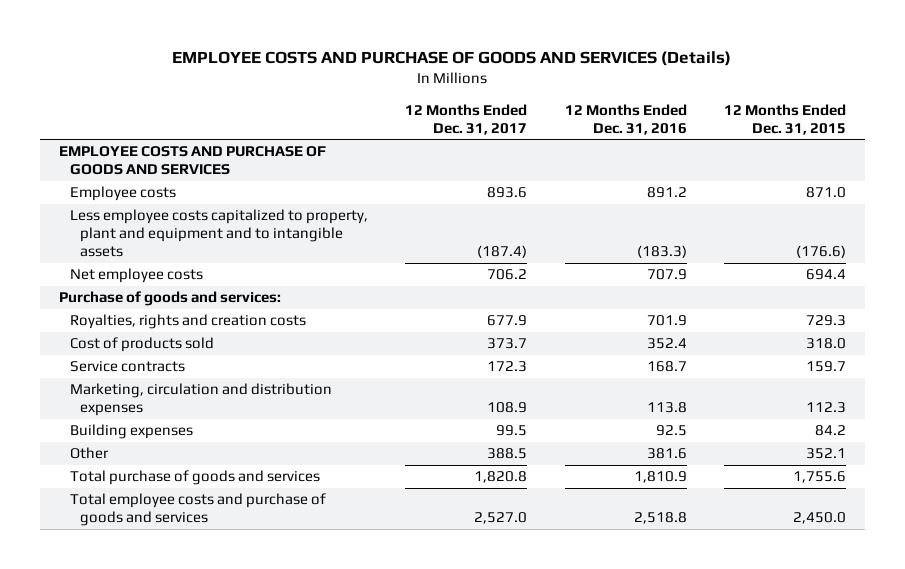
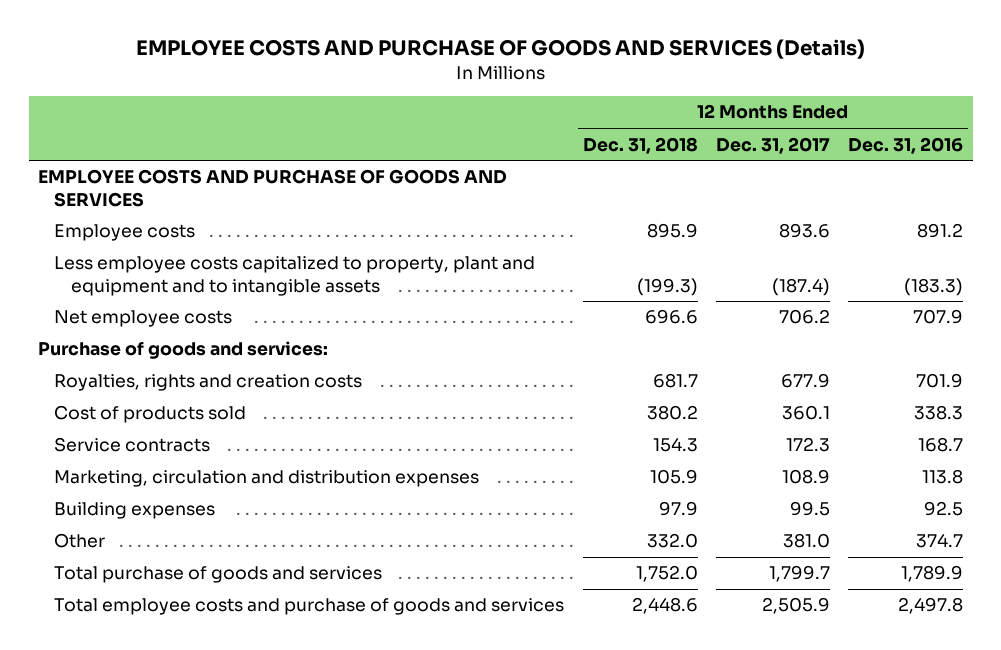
[724,103,847,135] 12 Months Ended Dec. 31, 2015 -> none
none -> [582,136,698,154] Dec. 31, 2018
[487,338,528,350] 373.7 -> [782,405,831,421] 360.1
[646,338,687,350] 352.4 -> [914,405,964,421] 338.3
[487,448,528,460] 388.5 -> [783,533,831,549] 381.0
[646,448,687,460] 381.6 -> [916,533,964,549] 374.7
[474,471,528,484] 1,820.8 -> [769,565,831,583] 1,799.7
[633,471,687,484] 1,810.9 -> [901,565,964,583] 1,789.9
[474,512,528,525] 2,527.0 -> [762,597,831,615] 2,505.9
[633,512,687,525] 2,518.8 -> [898,597,964,615] 2,497.8

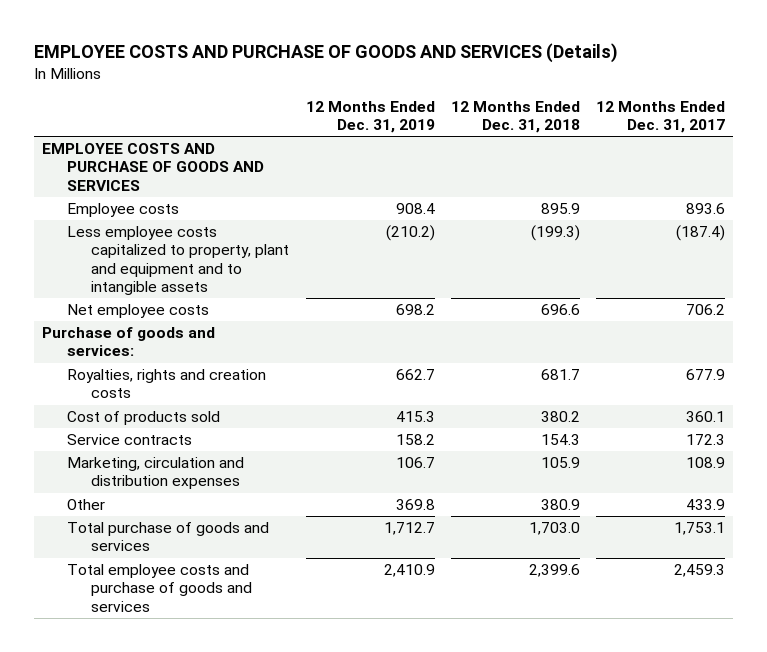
[848,136,964,154] Dec. 31, 2016 -> none
none -> [305,100,435,133] 12 Months Ended Dec. 31, 2019
[54,502,216,520] Building expenses -> none
[646,533,698,549] 332.0 -> [540,499,580,511] 380.9
[783,533,831,549] 381.0 -> [686,499,726,511] 433.9
[635,565,698,583] 1,752.0 -> [528,522,580,536] 1,703.0
[769,565,831,583] 1,799.7 -> [674,522,726,536] 1,753.1
[631,597,698,615] 2,448.6 -> [528,564,580,578] 2,399.6
[762,597,831,615] 2,505.9 -> [674,564,726,578] 2,459.3

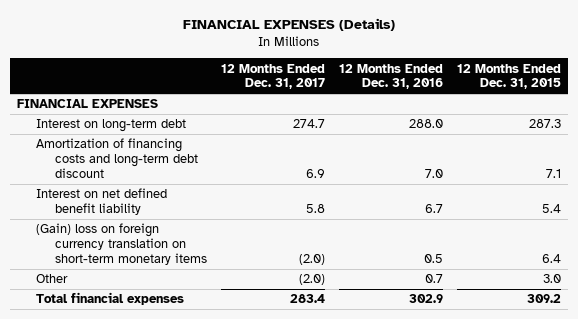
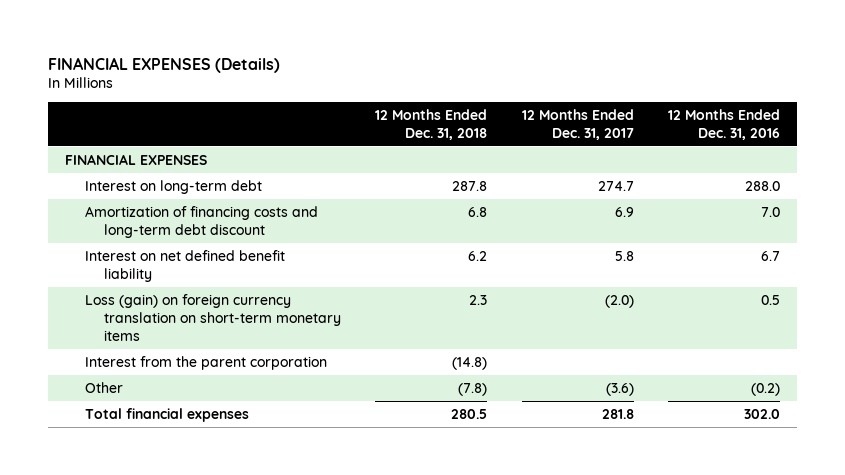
[457,63,562,90] 12 Months Ended Dec. 31, 2015 -> none
none -> [375,108,488,140] 12 Months Ended Dec. 31, 2018
[35,223,207,265] (Gain) loss on foreign currency translation on short-term monetary items -> [84,293,341,341] Loss (gain) on foreign currency translation on short-term monetary items
none -> [84,355,327,370] Interest from the parent corporation
[298,274,325,286] (2.0) -> [605,382,634,396] (3.6)
[424,274,443,284] 0.7 -> [750,382,780,396] (0.2)
[289,294,325,304] 283.4 -> [601,408,634,419] 281.8
[408,294,443,304] 302.9 -> [743,408,780,419] 302.0

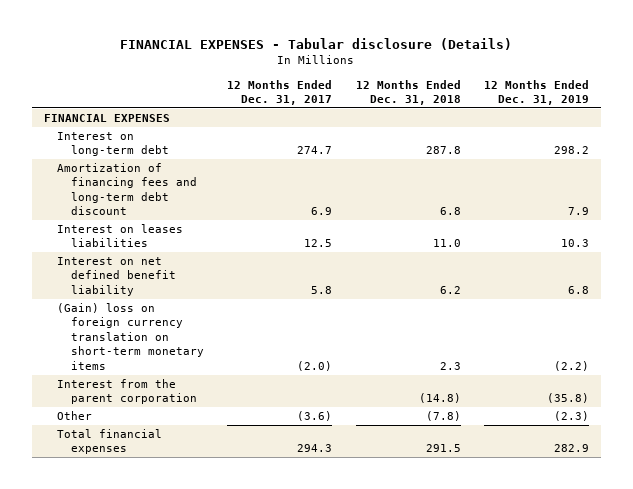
[48,56,281,73] FINANCIAL EXPENSES (Details) -> [120,38,513,51] FINANCIAL EXPENSES - Tabular disclosure (Details)
[667,108,780,140] 12 Months Ended Dec. 31, 2016 -> none
none -> [483,79,589,106] 12 Months Ended Dec. 31, 2019
[84,205,318,238] Amortization of financing costs and long-term debt discount -> [57,162,197,216] Amortization of financing fees and long-term debt discount
none -> [57,223,184,248] Interest on leases liabilities
[84,293,341,341] Loss (gain) on foreign currency translation on short-term monetary items -> [57,302,204,370] (Gain) loss on foreign currency translation on short-term monetary items
[451,408,488,419] 280.5 -> [425,444,461,453] 291.5
[601,408,634,419] 281.8 -> [297,444,333,453] 294.3

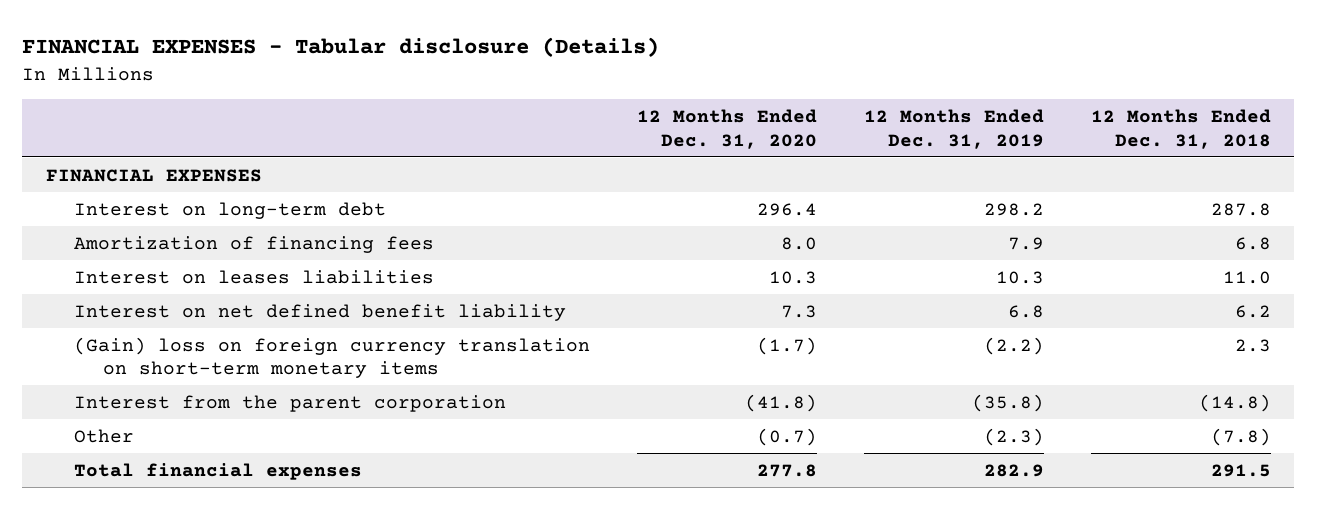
[227,79,333,106] 12 Months Ended Dec. 31, 2017 -> none
none -> [637,109,818,149] 12 Months Ended Dec. 31, 2020
[57,162,197,216] Amortization of financing fees and long-term debt discount -> [74,235,435,253] Amortization of financing fees

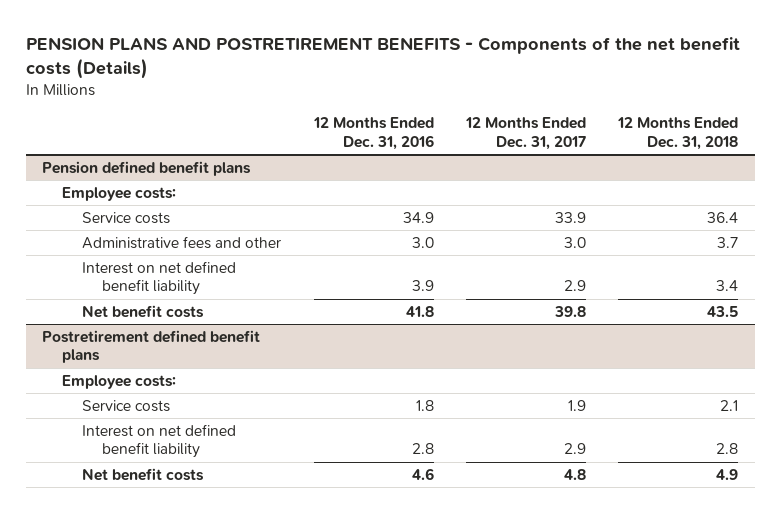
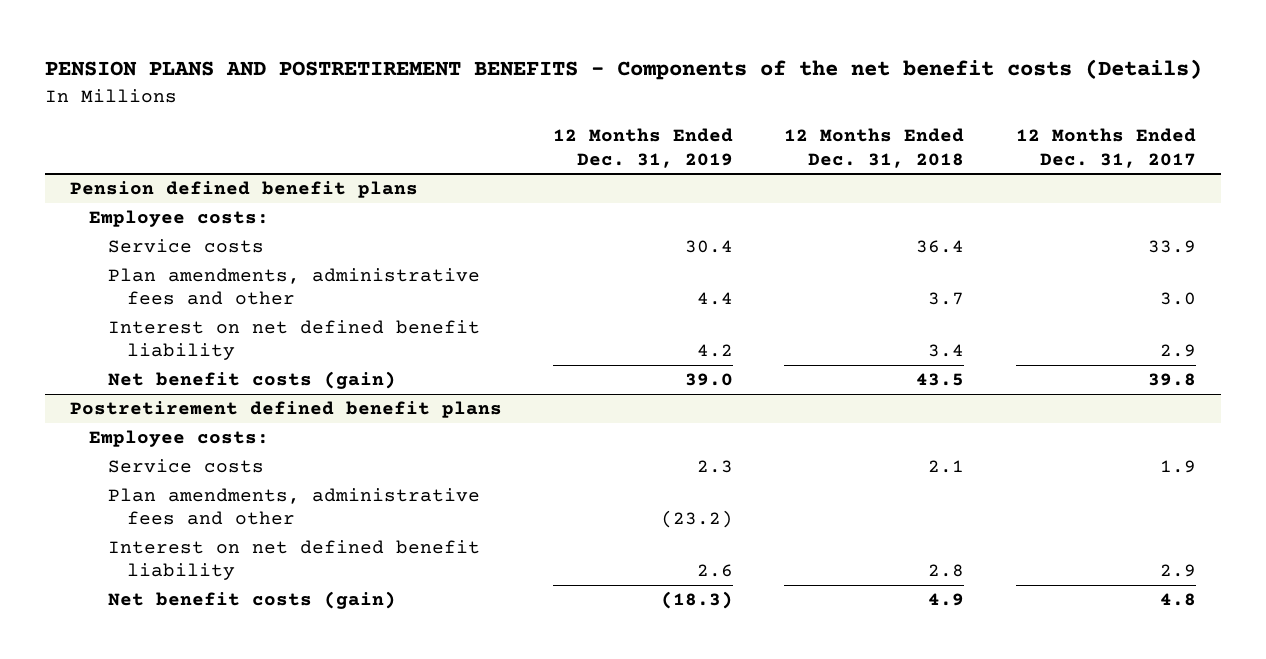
[312,117,434,150] 12 Months Ended Dec. 31, 2016 -> none
none -> [553,128,734,168] 12 Months Ended Dec. 31, 2019
[82,235,282,249] Administrative fees and other -> [107,268,480,306] Plan amendments, administrative fees and other
[82,304,205,318] Net benefit costs -> [107,371,396,390] Net benefit costs (gain)
none -> [107,488,480,526] Plan amendments, administrative fees and other
[82,467,205,481] Net benefit costs -> [107,591,396,610] Net benefit costs (gain)

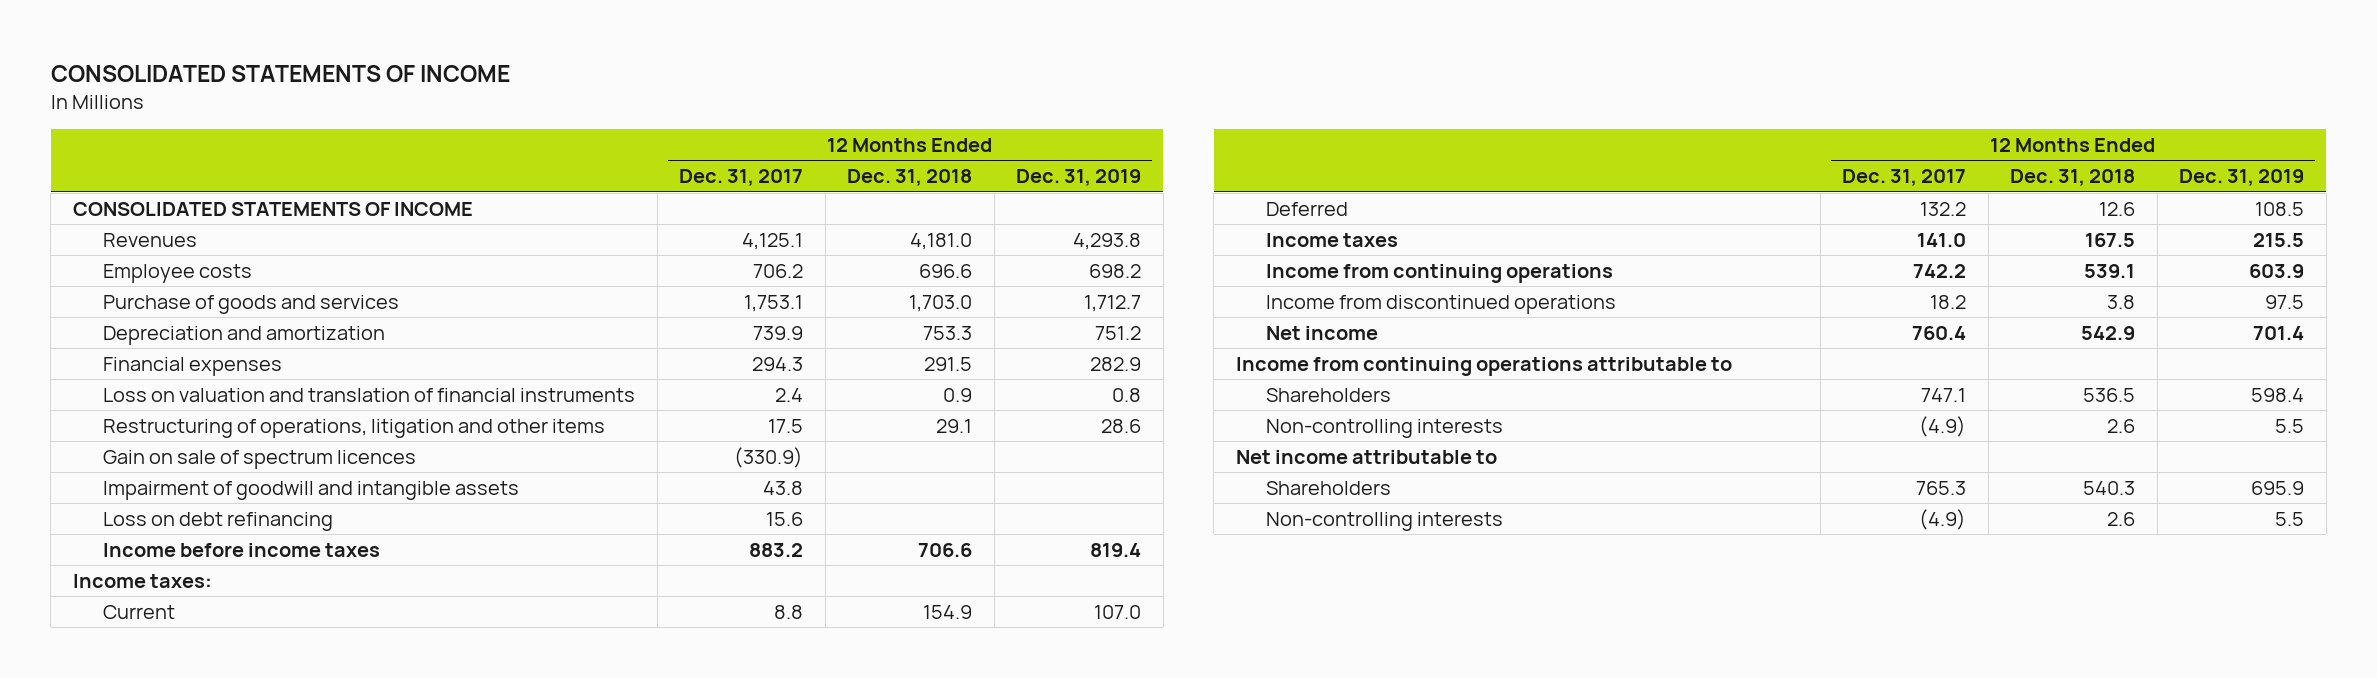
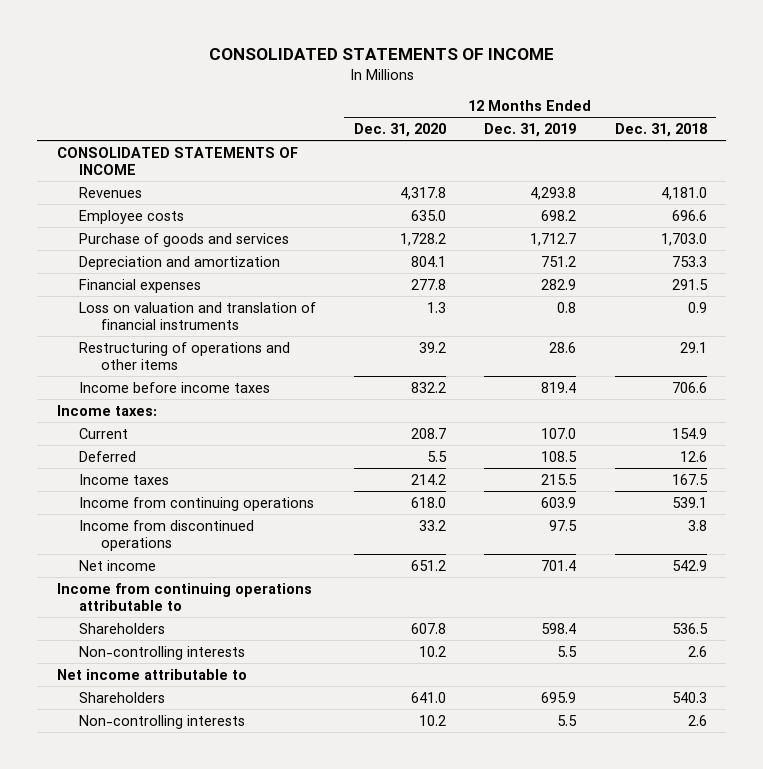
[679,169,804,187] Dec. 31, 2017 -> none
none -> [353,123,446,138] Dec. 31, 2020
[103,449,417,469] Gain on sale of spectrum licences -> none
[103,480,520,500] Impairment of goodwill and intangible assets -> none
[103,511,334,531] Loss on debt refinancing -> none
[103,418,606,438] Restructuring of operations, litigation and other items -> [78,341,290,370] Restructuring of operations and other items

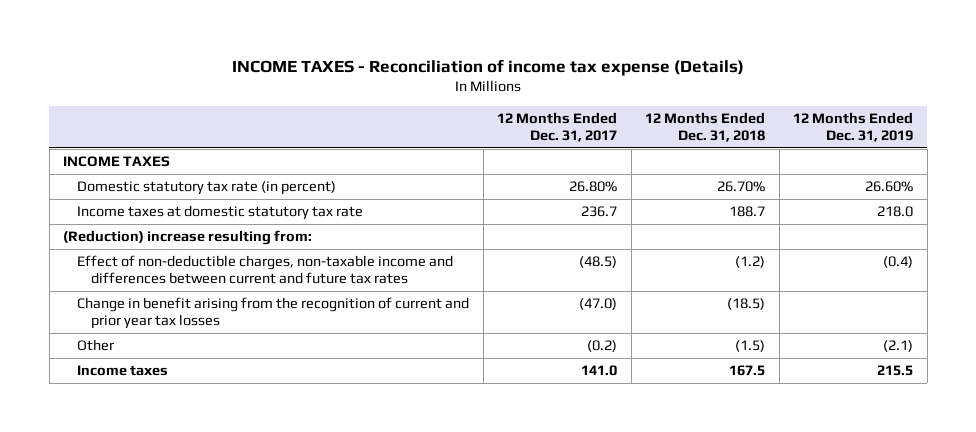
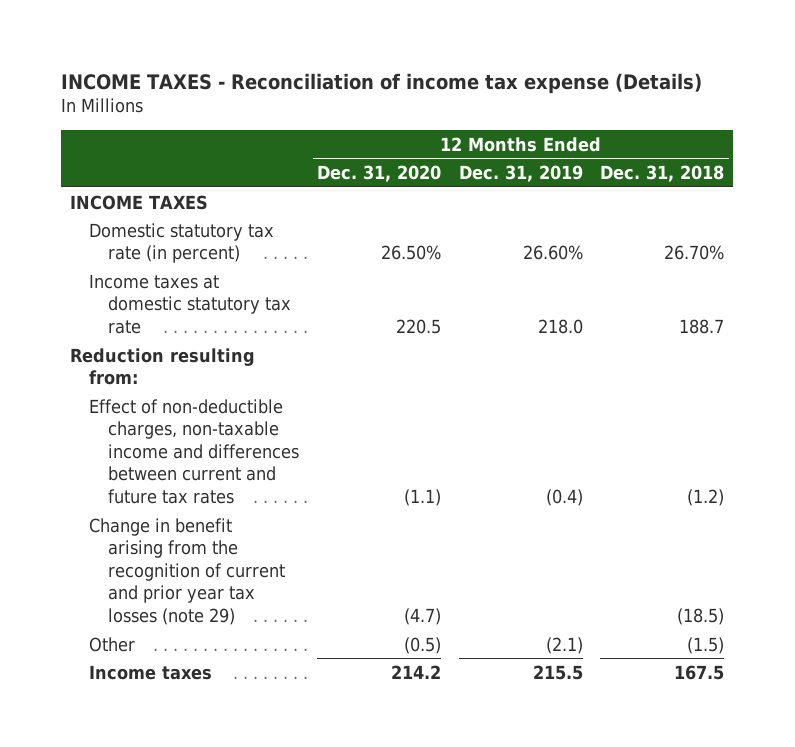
[497,112,618,143] 12 Months Ended Dec. 31, 2017 -> none
none -> [317,164,442,182] Dec. 31, 2020
[63,230,313,246] (Reduction) increase resulting from: -> [70,347,256,386] Reduction resulting from:
[76,297,469,330] Change in benefit arising from the recognition of current and prior year tax losses -> [89,517,286,626] Change in benefit arising from the recognition of current and prior year tax losses (note 29)

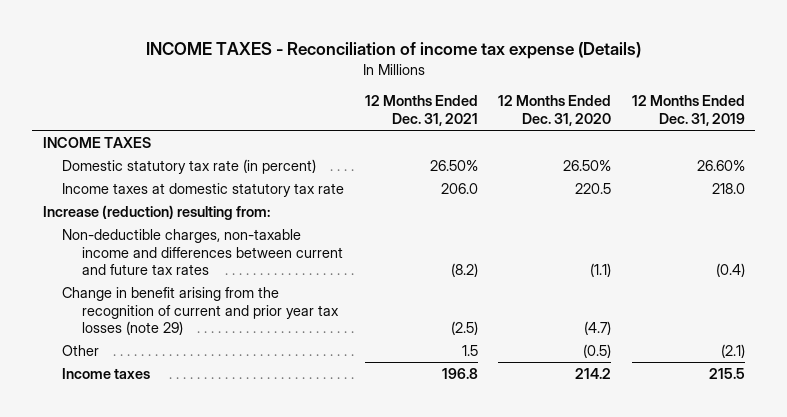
[600,164,725,182] Dec. 31, 2018 -> none
none -> [364,95,478,127] 12 Months Ended Dec. 31, 2021
[70,347,256,386] Reduction resulting from: -> [42,204,270,220] Increase (reduction) resulting from:
[89,398,300,505] Effect of non-deductible charges, non-taxable income and differences between current and future tax rates -> [62,228,343,276] Non-deductible charges, non-taxable income and differences between current and future tax rates

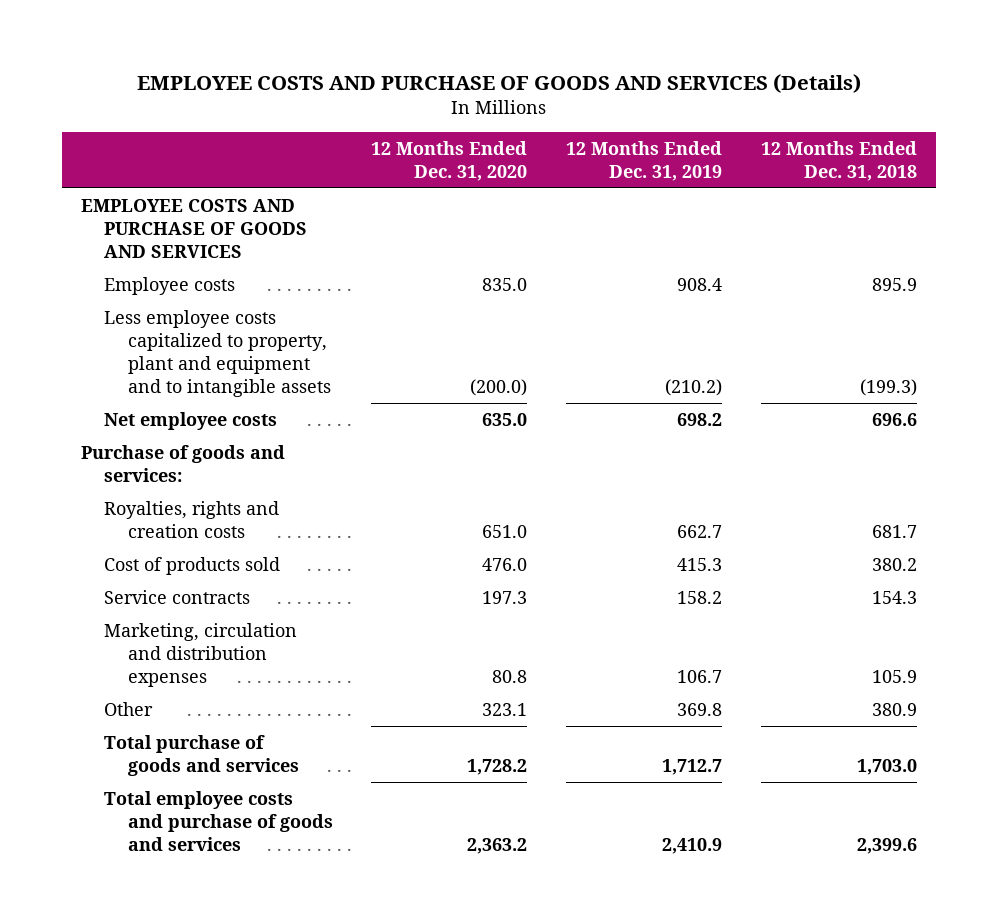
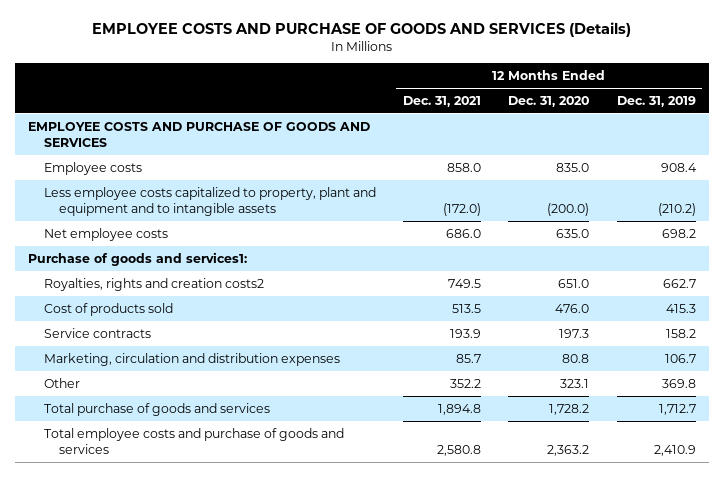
[760,140,917,181] 12 Months Ended Dec. 31, 2018 -> none
none -> [402,95,481,107] Dec. 31, 2021
[81,445,286,482] Purchase of goods and services: -> [28,251,248,266] Purchase of goods and services1:
[104,501,280,538] Royalties, rights and creation costs -> [43,277,264,291] Royalties, rights and creation costs2

